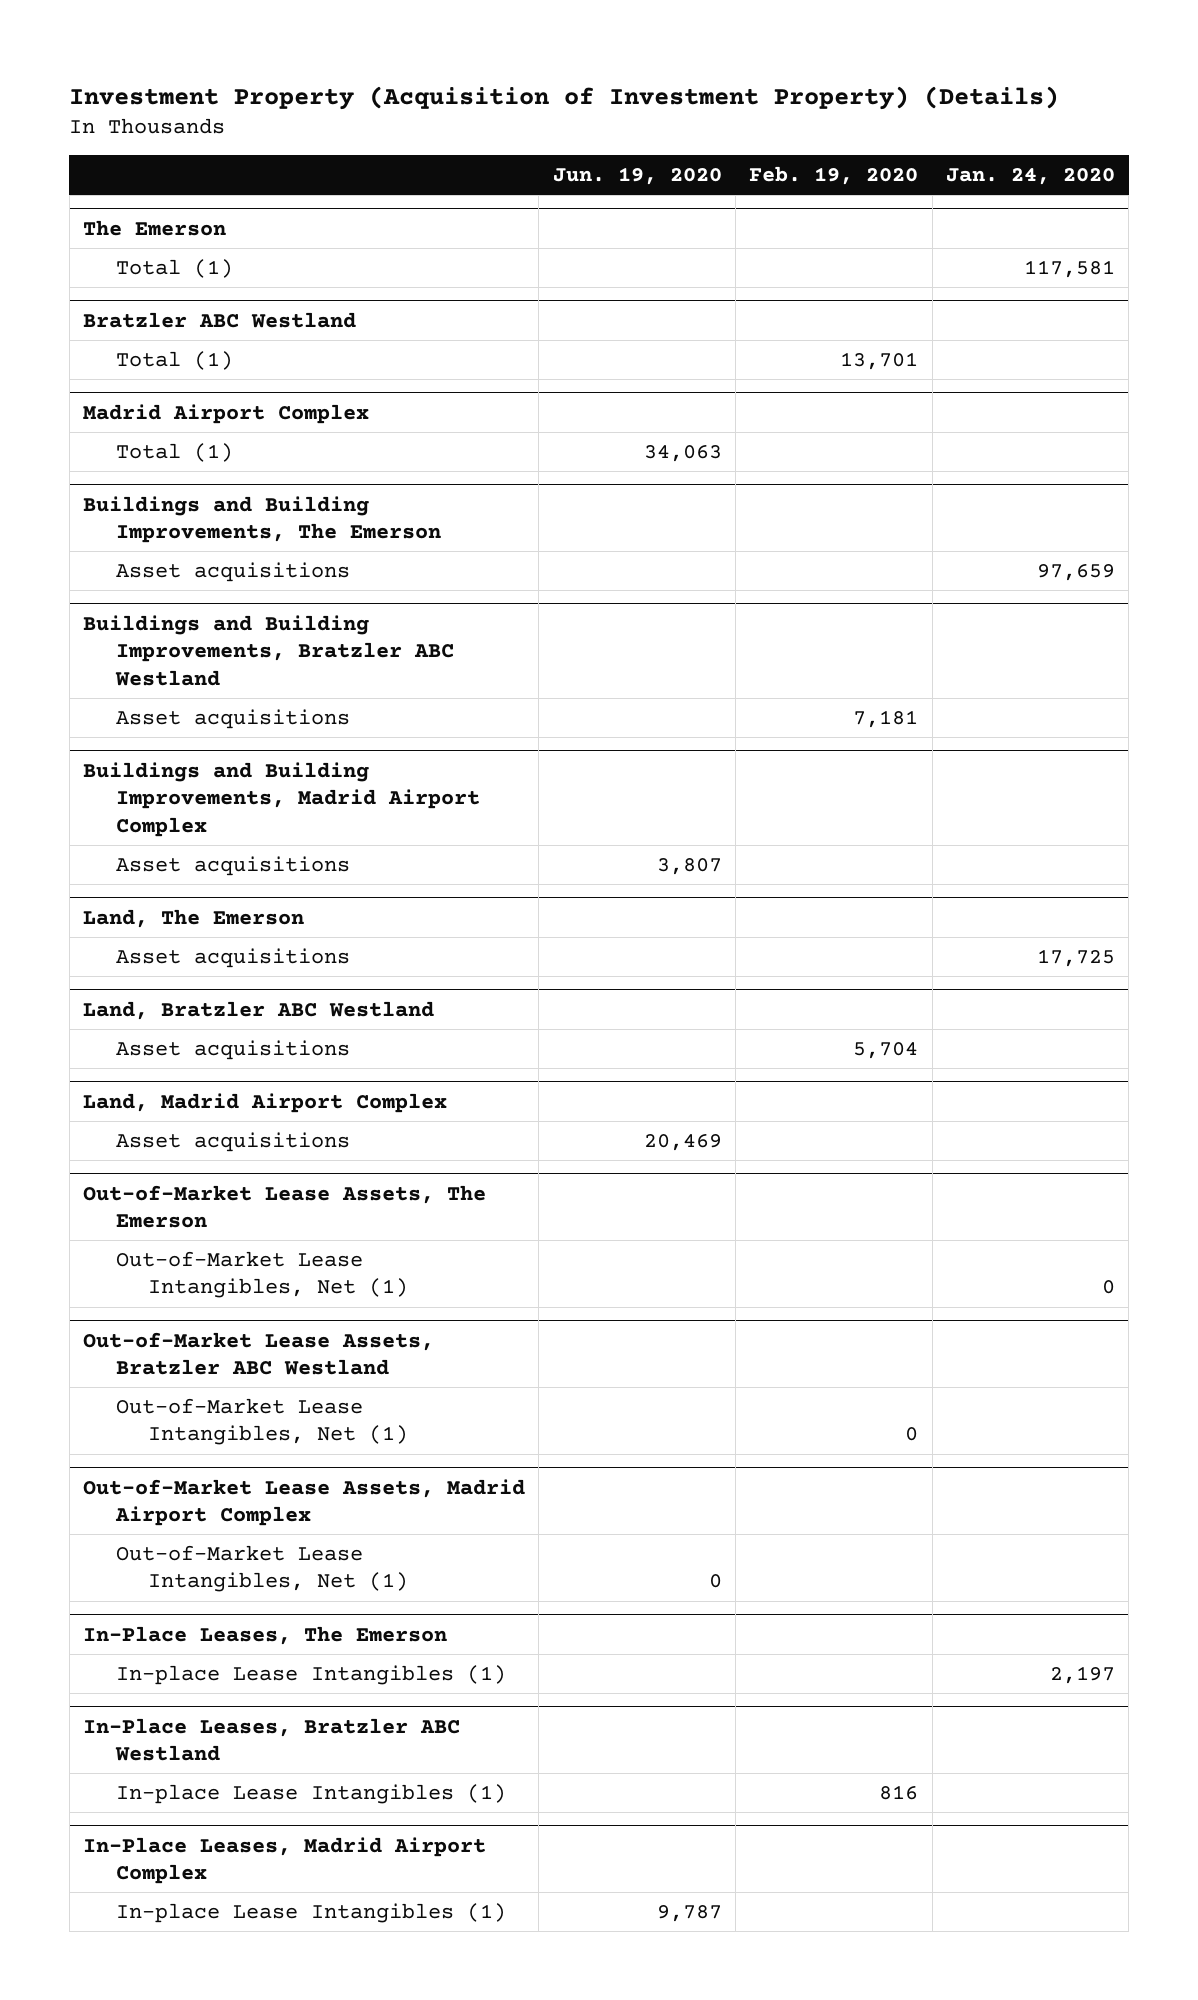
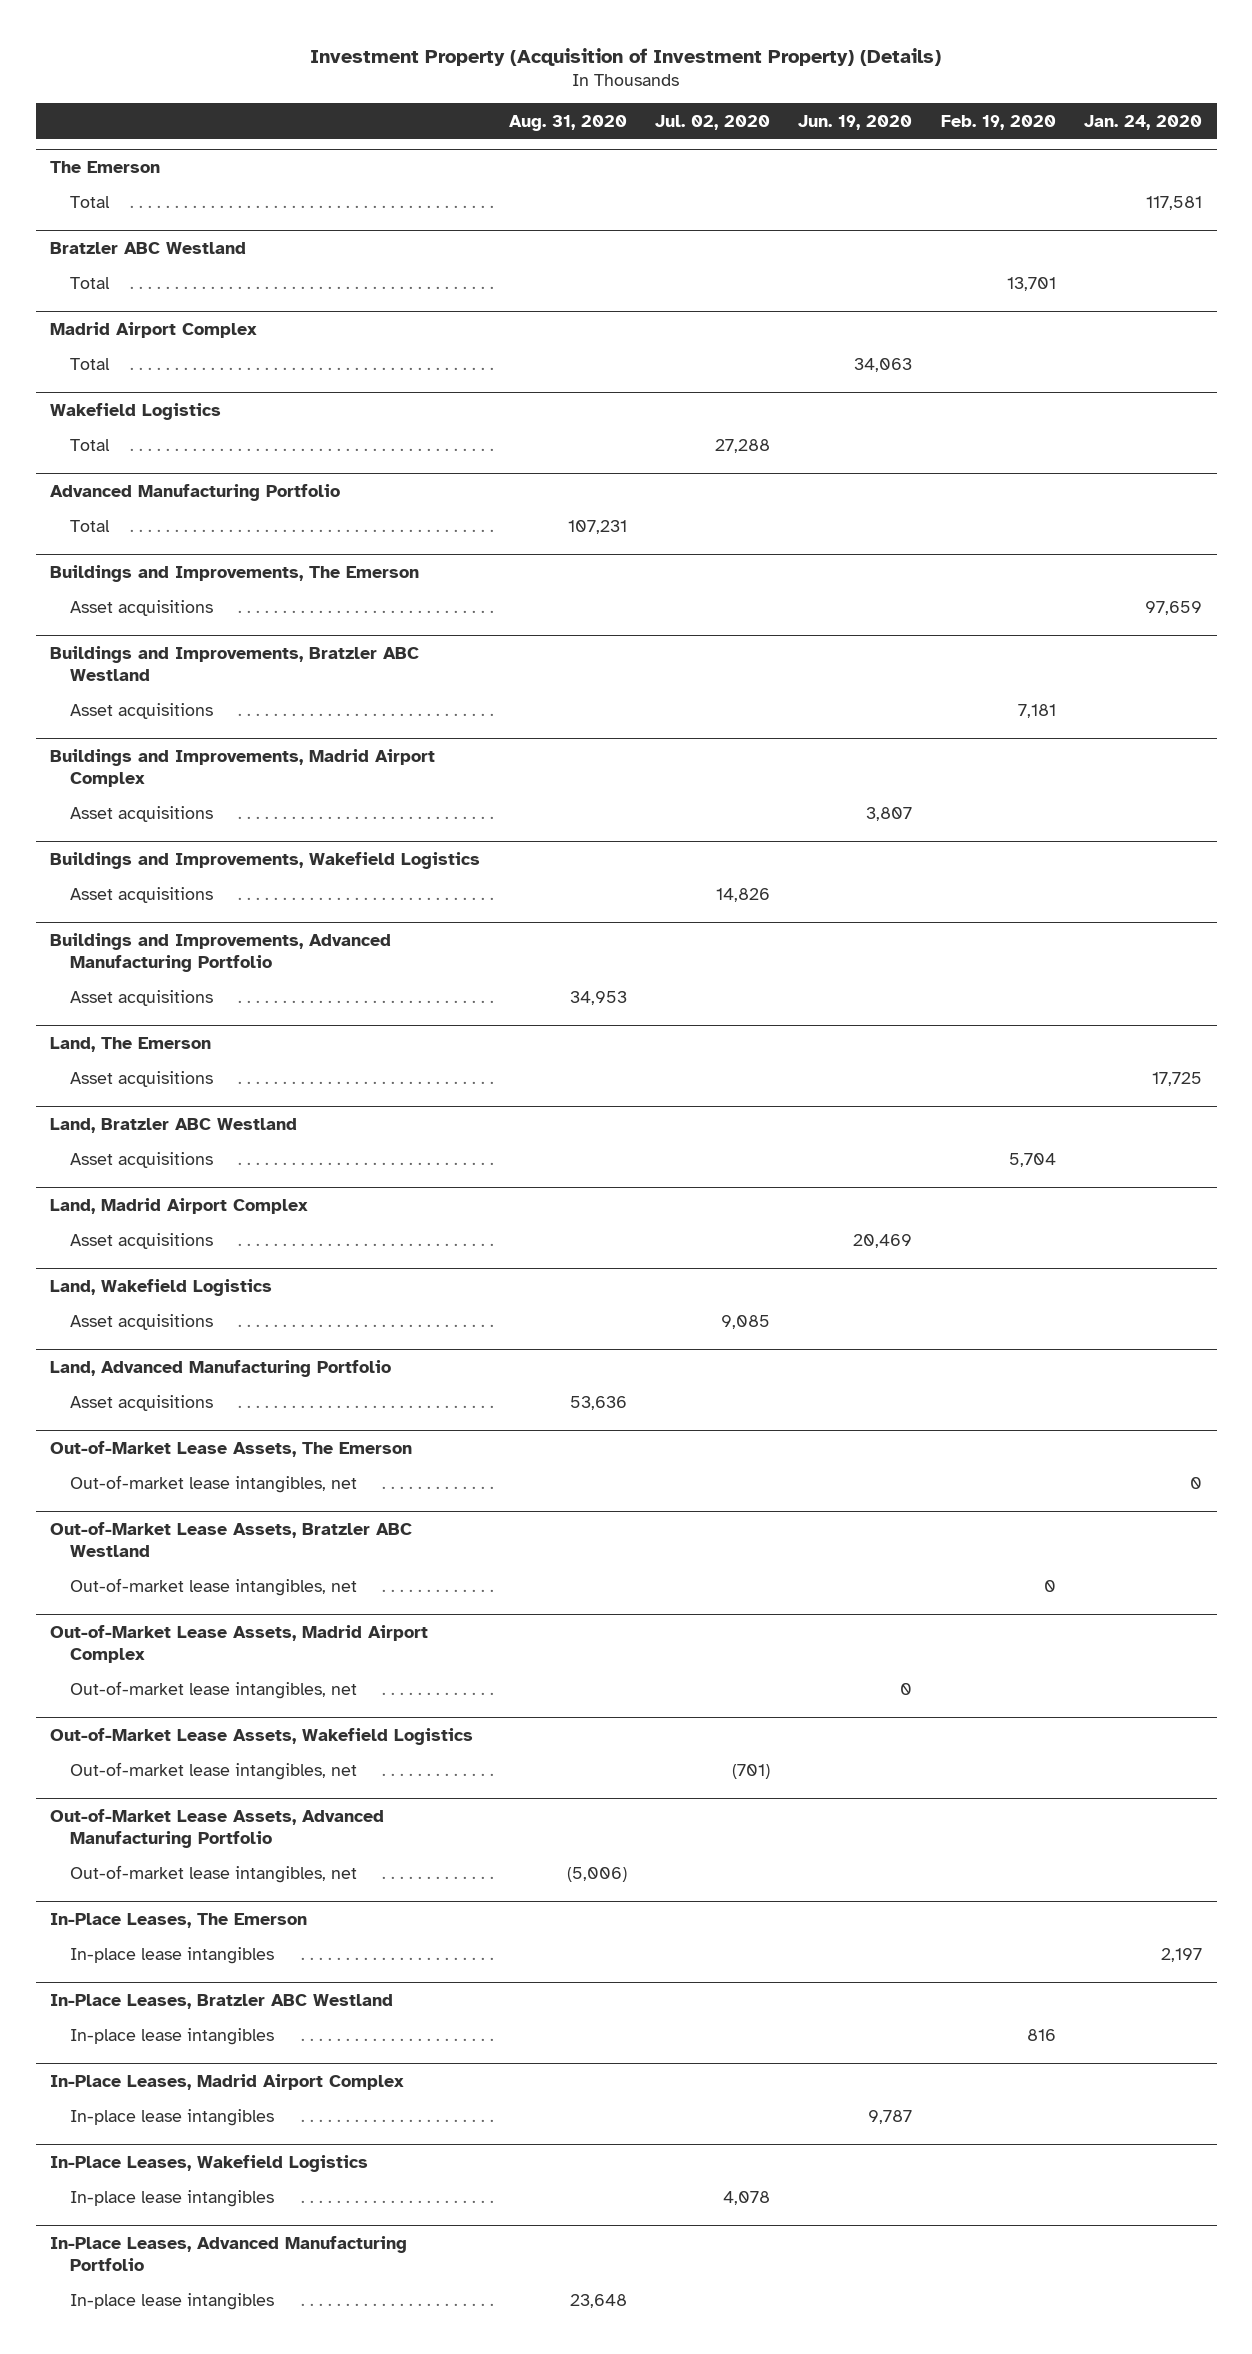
none -> [508,114,627,131] Aug. 31, 2020
none -> [655,114,771,130] Jul. 02, 2020
[115,258,233,278] Total (1) -> [70,196,111,209] Total
[115,350,233,370] Total (1) -> [70,277,111,290] Total
[115,442,233,462] Total (1) -> [70,358,111,371] Total
none -> [50,403,222,421] Wakefield Logistics
none -> [70,439,111,452] Total
none -> [50,484,341,502] Advanced Manufacturing Portfolio
none -> [70,520,111,533] Total
[83,495,441,544] Buildings and Building Improvements, The Emerson -> [50,565,420,583] Buildings and Improvements, The Emerson
[83,614,454,686] Buildings and Building Improvements, Bratzler ABC Westland -> [50,646,420,682] Buildings and Improvements, Bratzler ABC Westland
[83,761,480,837] Buildings and Building Improvements, Madrid Airport Complex -> [50,749,436,788] Buildings and Improvements, Madrid Airport Complex
none -> [50,852,481,870] Buildings and Improvements, Wakefield Logistics
none -> [70,887,214,904] Asset acquisitions
none -> [50,933,392,973] Buildings and Improvements, Advanced Manufacturing Portfolio
none -> [70,990,214,1007] Asset acquisitions
none -> [50,1279,273,1297] Land, Wakefield Logistics
none -> [70,1314,214,1331] Asset acquisitions
none -> [50,1360,392,1378] Land, Advanced Manufacturing Portfolio
none -> [70,1395,214,1412] Asset acquisitions
[115,1250,408,1299] Out-of-Market Lease Intangibles, Net (1) -> [70,1475,358,1494] Out-of-market lease intangibles, net
[115,1397,408,1446] Out-of-Market Lease Intangibles, Net (1) -> [70,1578,358,1597] Out-of-market lease intangibles, net
[115,1544,408,1593] Out-of-Market Lease Intangibles, Net (1) -> [70,1681,358,1700] Out-of-market lease intangibles, net
none -> [50,1728,474,1746] Out-of-Market Lease Assets, Wakefield Logistics
none -> [70,1762,358,1781] Out-of-market lease intangibles, net
none -> [50,1809,385,1849] Out-of-Market Lease Assets, Advanced Manufacturing Portfolio
none -> [70,1865,358,1884] Out-of-market lease intangibles, net
[115,1664,506,1685] In-place Lease Intangibles (1) -> [70,1947,275,1965] In-place lease intangibles
[115,1783,506,1804] In-place Lease Intangibles (1) -> [70,2028,275,2046] In-place lease intangibles
[115,1902,506,1923] In-place Lease Intangibles (1) -> [70,2109,275,2127] In-place lease intangibles
none -> [50,2155,369,2173] In-Place Leases, Wakefield Logistics
none -> [70,2190,275,2208] In-place lease intangibles
none -> [50,2236,408,2272] In-Place Leases, Advanced Manufacturing Portfolio
none -> [70,2293,275,2311] In-place lease intangibles

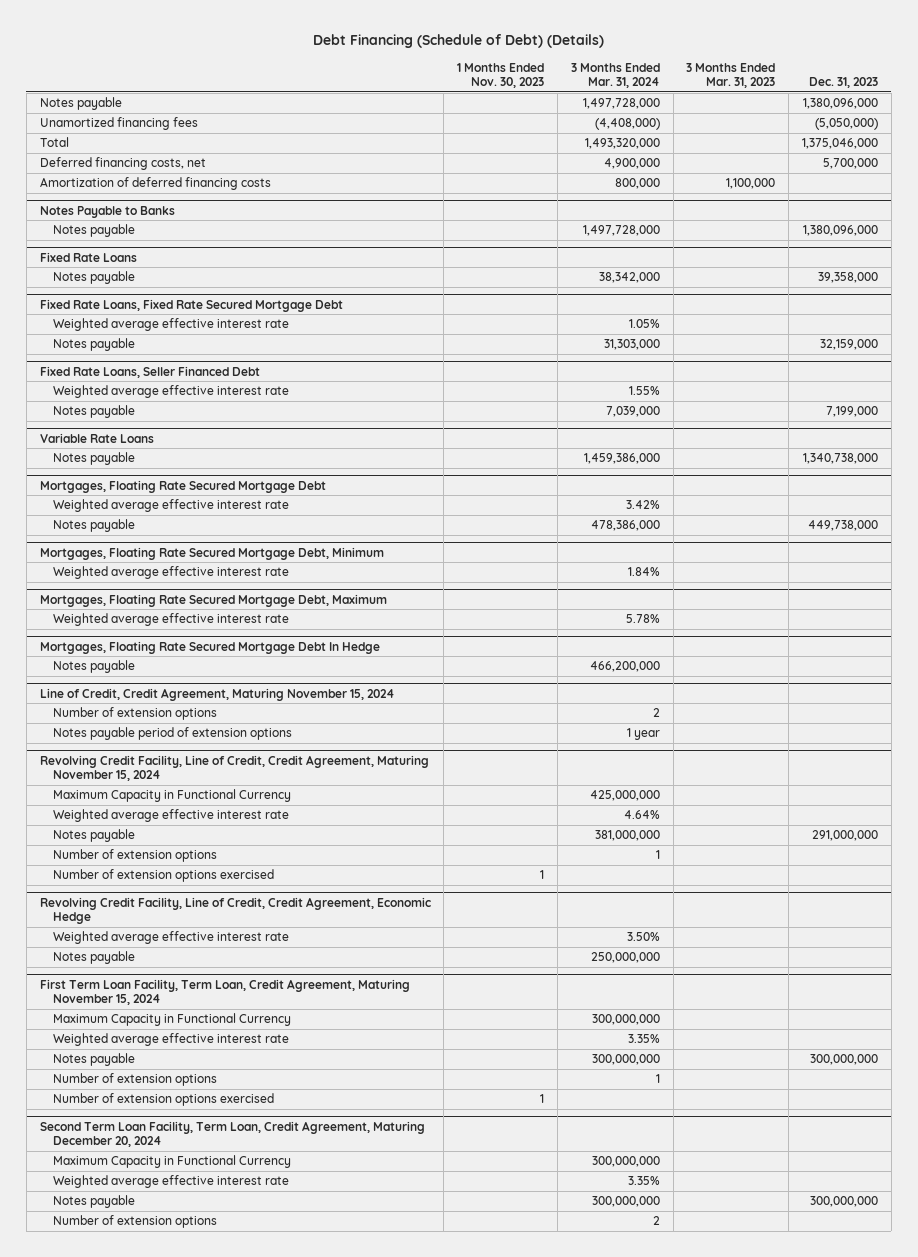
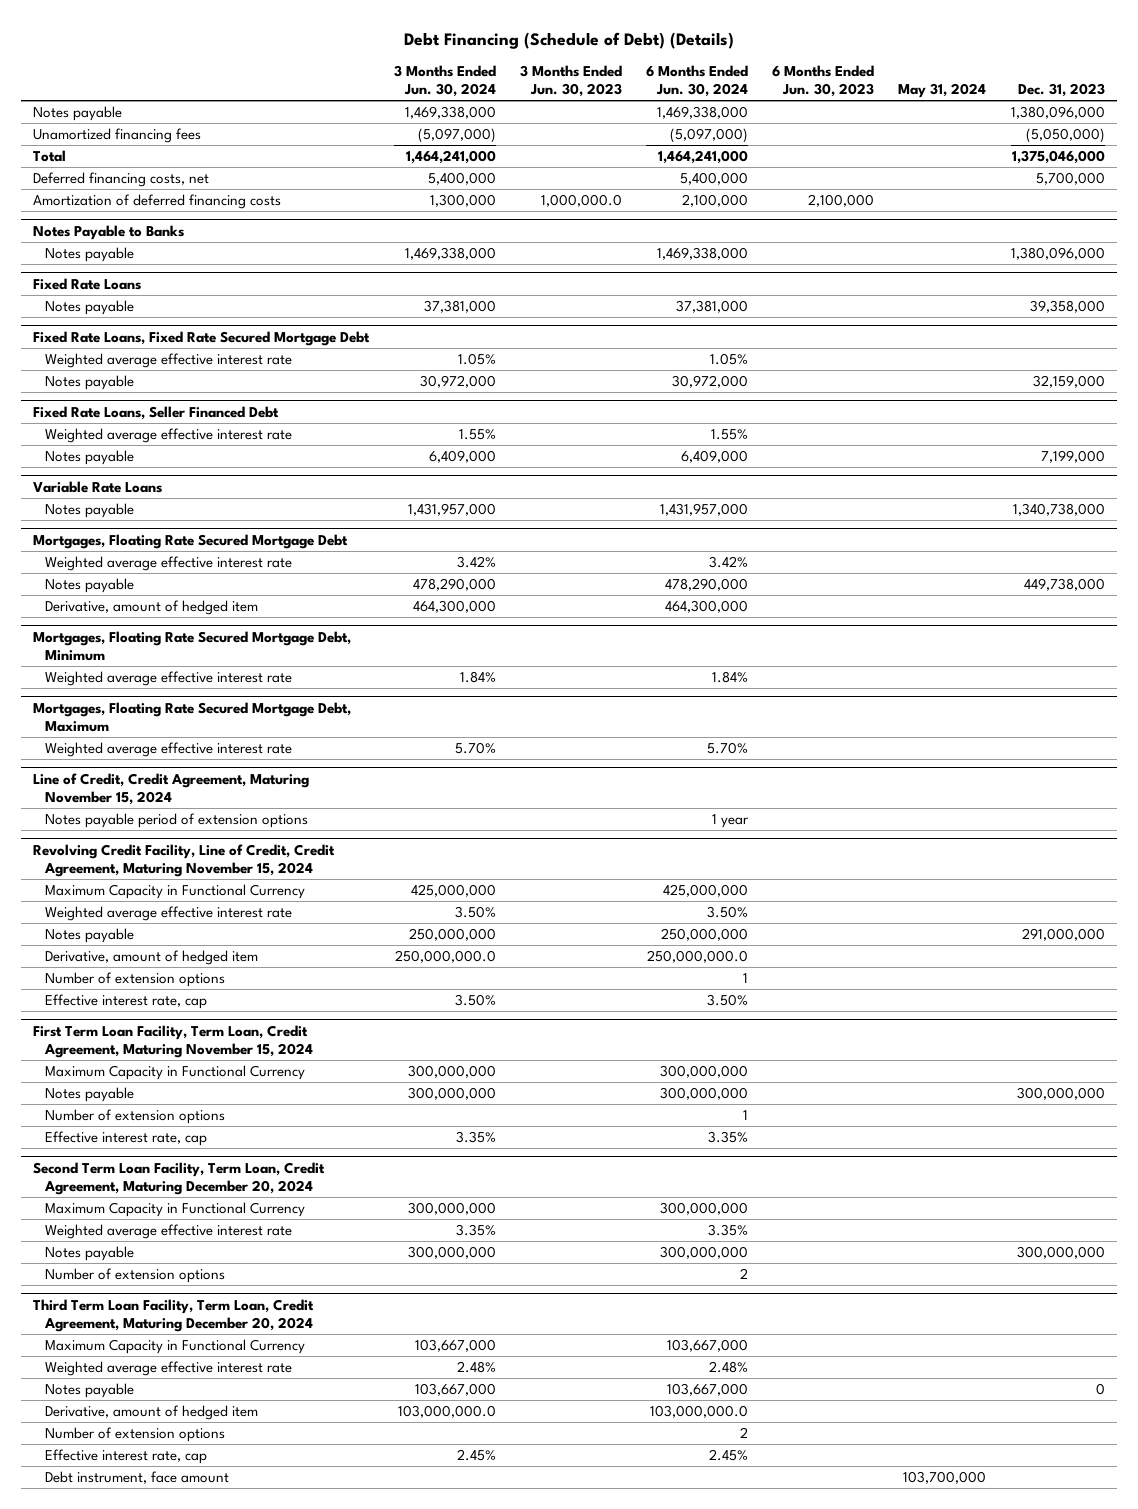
[457,62,545,88] 1 Months Ended Nov. 30, 2023 -> none
[570,62,660,88] 3 Months Ended Mar. 31, 2024 -> none
[686,62,776,88] 3 Months Ended Mar. 31, 2023 -> none
none -> [393,65,496,98] 3 Months Ended Jun. 30, 2024
none -> [519,65,622,98] 3 Months Ended Jun. 30, 2023
none -> [645,65,748,98] 6 Months Ended Jun. 30, 2024
none -> [772,65,875,98] 6 Months Ended Jun. 30, 2023
none -> [898,83,987,99] May 31, 2024
none -> [45,600,259,616] Derivative, amount of hedged item
[39,640,380,654] Mortgages, Floating Rate Secured Mortgage Debt In Hedge -> none
[52,660,135,674] Notes payable -> none
[52,707,217,721] Number of extension options -> none
none -> [45,950,259,966] Derivative, amount of hedged item
[52,869,274,883] Number of extension options exercised -> none
[39,896,431,924] Revolving Credit Facility, Line of Credit, Credit Agreement, Economic Hedge -> none
[52,931,289,945] Weighted average effective interest rate -> none
[52,951,135,965] Notes payable -> none
none -> [45,994,208,1010] Effective interest rate, cap
[52,1033,289,1047] Weighted average effective interest rate -> none
[52,1093,274,1107] Number of extension options exercised -> none
none -> [45,1131,208,1147] Effective interest rate, cap
none -> [33,1299,315,1333] Third Term Loan Facility, Term Loan, Credit Agreement, Maturing December 20, 2024
none -> [45,1339,306,1355] Maximum Capacity in Functional Currency
none -> [45,1361,293,1377] Weighted average effective interest rate
none -> [45,1383,135,1399] Notes payable
none -> [45,1405,259,1421] Derivative, amount of hedged item
none -> [45,1427,226,1443] Number of extension options
none -> [45,1449,208,1465] Effective interest rate, cap
none -> [45,1471,230,1485] Debt instrument, face amount

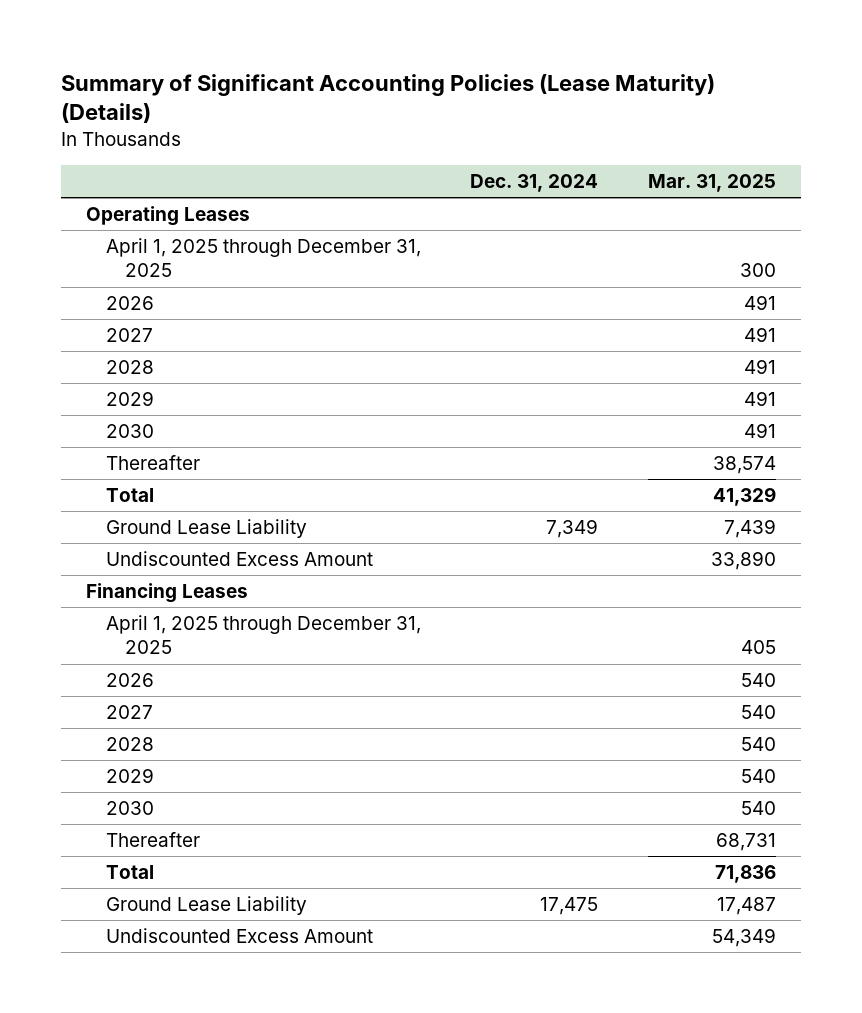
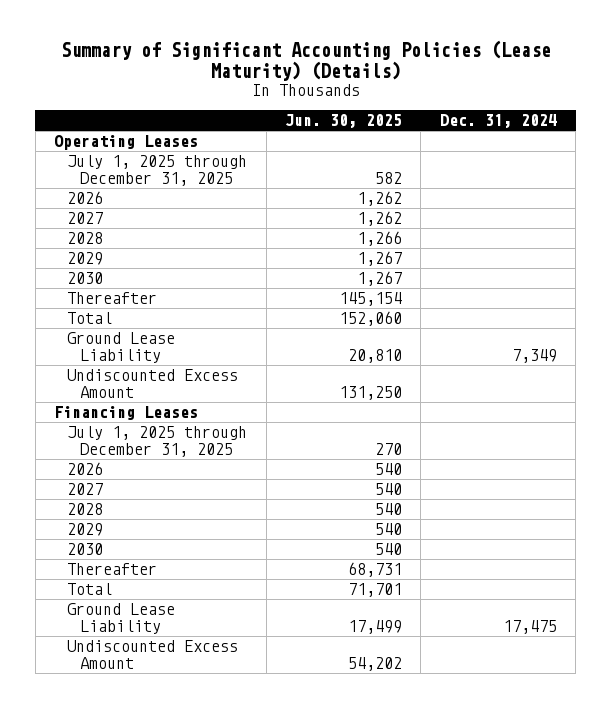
[648,173,777,192] Mar. 31, 2025 -> none
none -> [285,114,403,129] Jun. 30, 2025
[105,238,421,278] April 1, 2025 through December 31, 2025 -> [67,155,248,187] July 1, 2025 through December 31, 2025
[105,615,421,655] April 1, 2025 through December 31, 2025 -> [67,426,248,458] July 1, 2025 through December 31, 2025

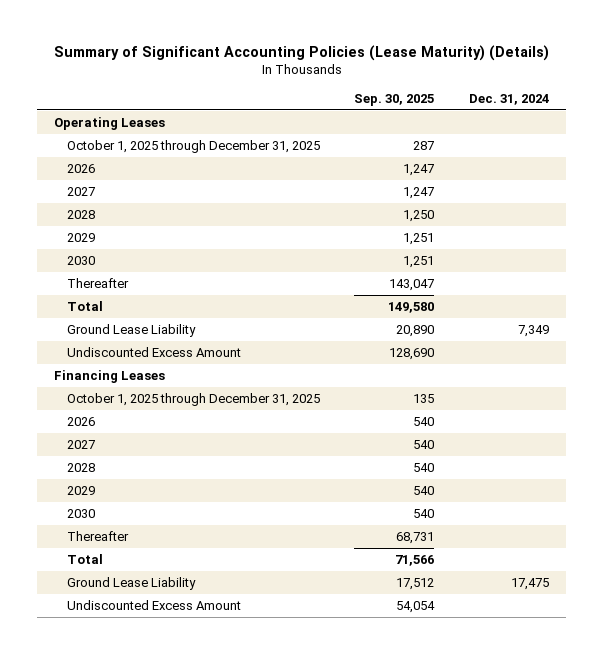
[285,114,403,129] Jun. 30, 2025 -> none
none -> [354,93,435,106] Sep. 30, 2025
[67,155,248,187] July 1, 2025 through December 31, 2025 -> [66,139,320,153] October 1, 2025 through December 31, 2025
[67,426,248,458] July 1, 2025 through December 31, 2025 -> [66,392,320,406] October 1, 2025 through December 31, 2025

